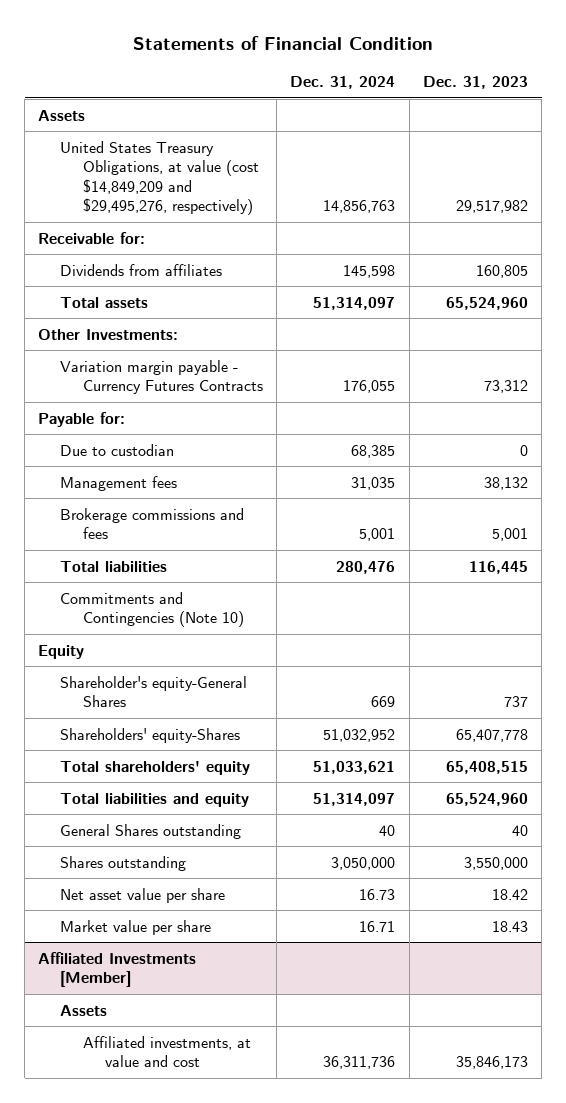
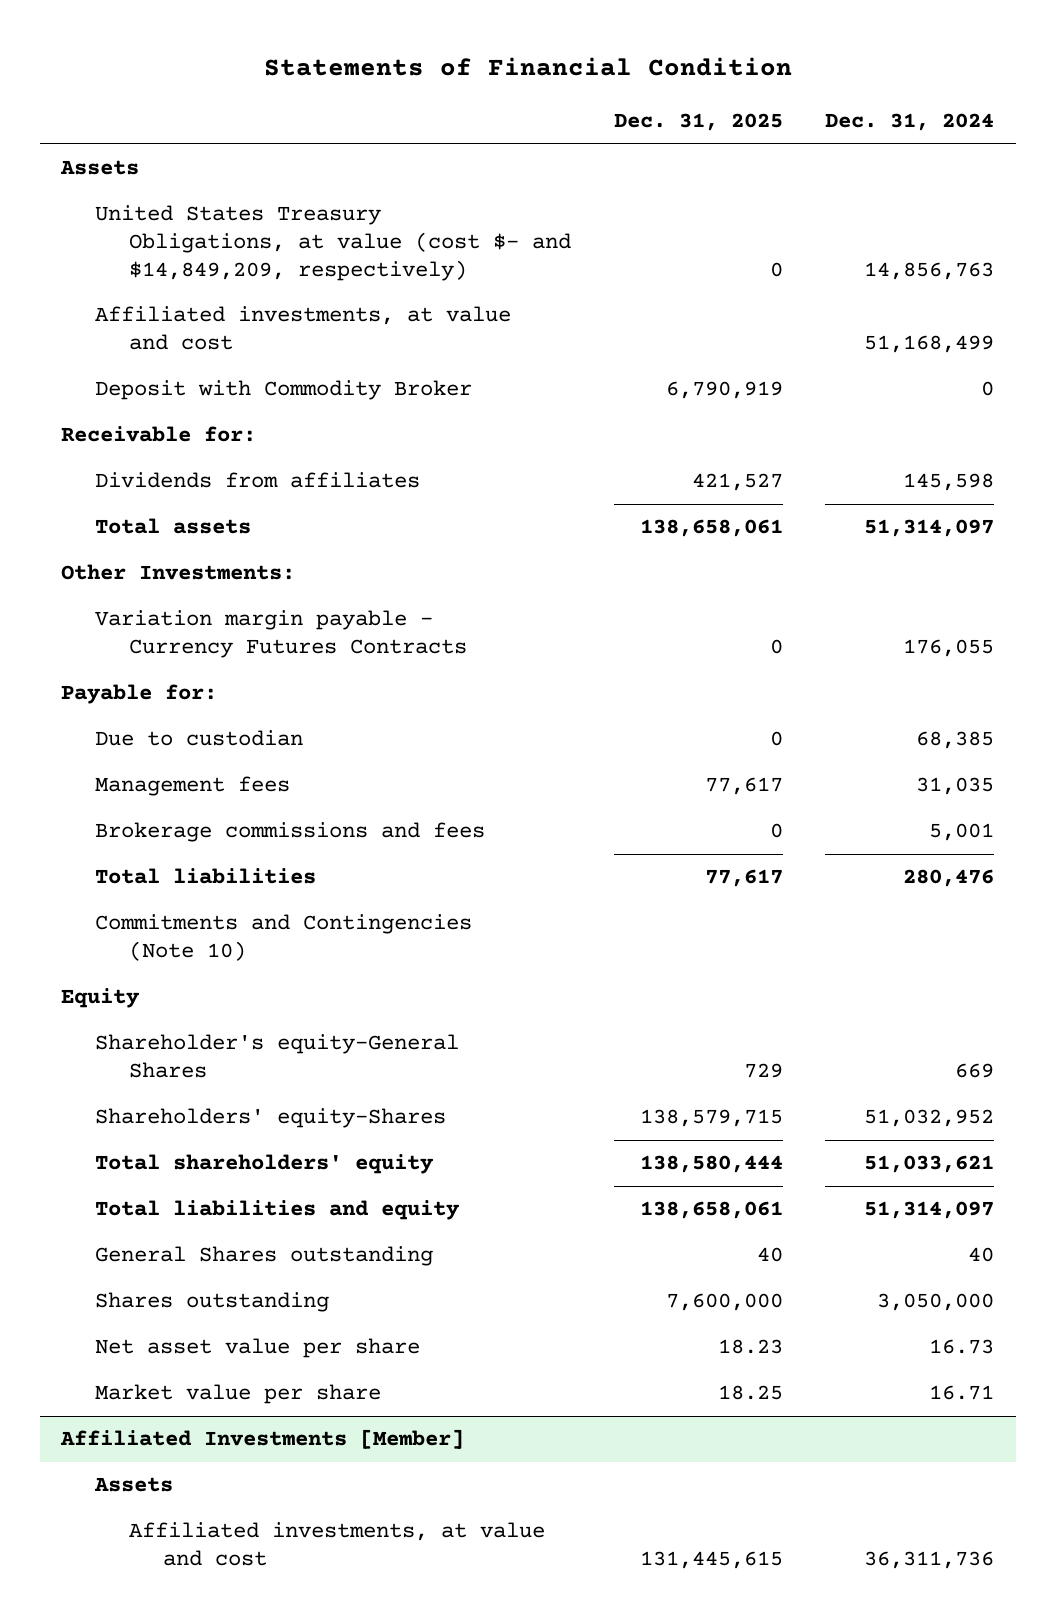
[422,76,528,90] Dec. 31, 2023 -> none
none -> [613,113,783,132] Dec. 31, 2025
[60,140,259,216] United States Treasury Obligations, at value (cost $14,849,209 and $29,495,276, respectively) -> [95,205,571,282] United States Treasury Obligations, at value (cost $- and $14,849,209, respectively)
none -> [95,306,512,351] Affiliated investments, at value and cost
none -> [95,380,473,401] Deposit with Commodity Broker

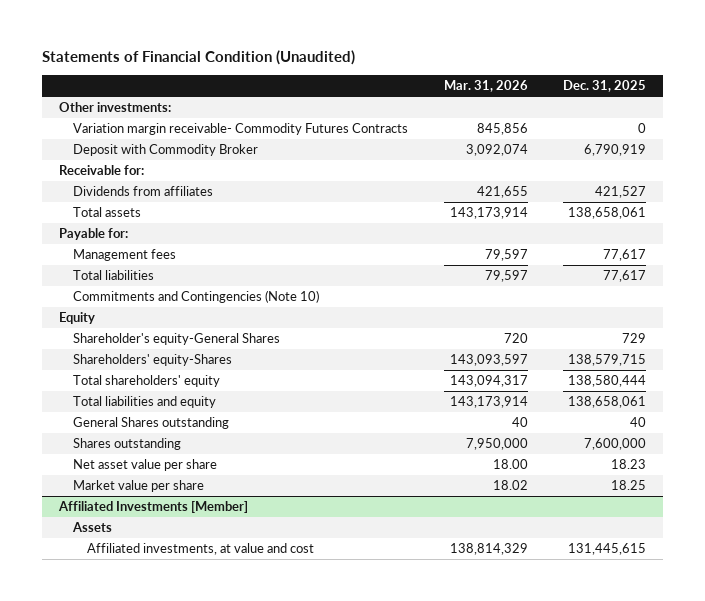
[263,57,792,77] Statements of Financial Condition -> [41,50,355,66] Statements of Financial Condition (Unaudited)
[825,113,995,132] Dec. 31, 2024 -> none
none -> [443,80,528,93] Mar. 31, 2026
[60,160,140,176] Assets -> none
[95,205,571,282] United States Treasury Obligations, at value (cost $- and $14,849,209, respectively) -> none
[95,306,512,351] Affiliated investments, at value and cost -> none
none -> [59,102,172,113] Other investments:
none -> [73,123,409,136] Variation margin receivable- Commodity Futures Contracts
[61,564,296,581] Other Investments: -> none
[95,610,467,659] Variation margin payable - Currency Futures Contracts -> none
[95,730,304,747] Due to custodian -> none
[95,822,486,843] Brokerage commissions and fees -> none

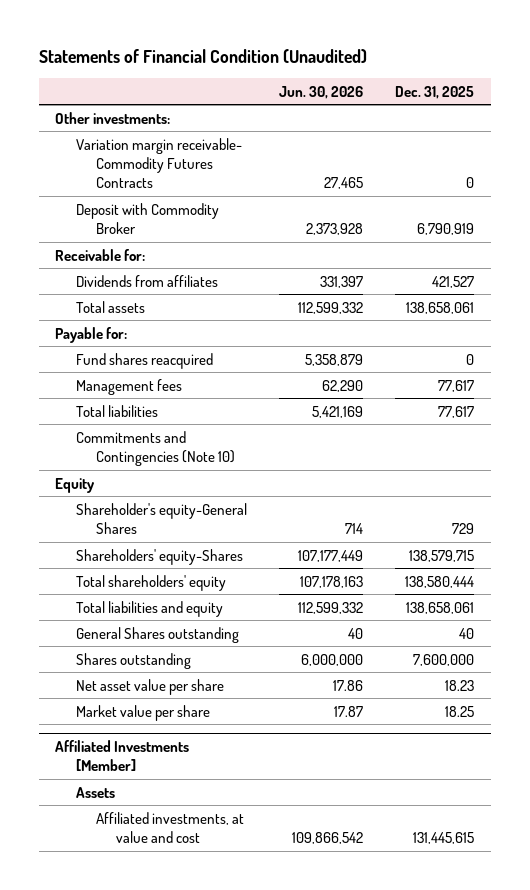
[443,80,528,93] Mar. 31, 2026 -> none
none -> [278,85,363,99] Jun. 30, 2026
none -> [75,352,213,369] Fund shares reacquired

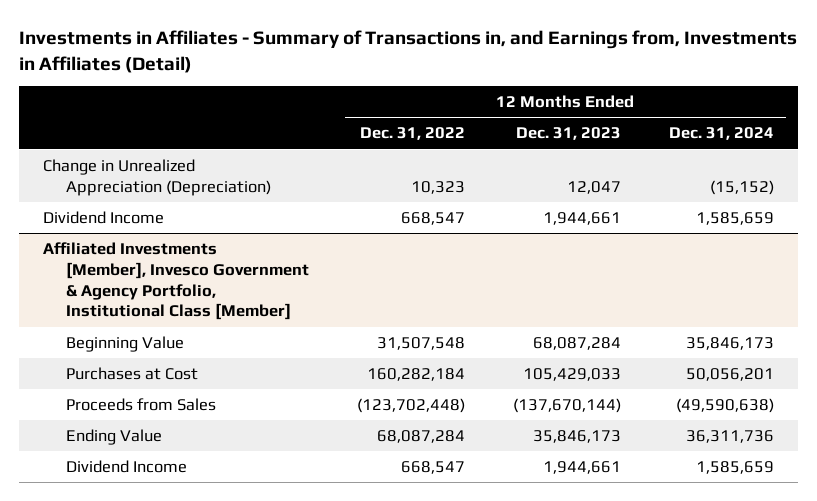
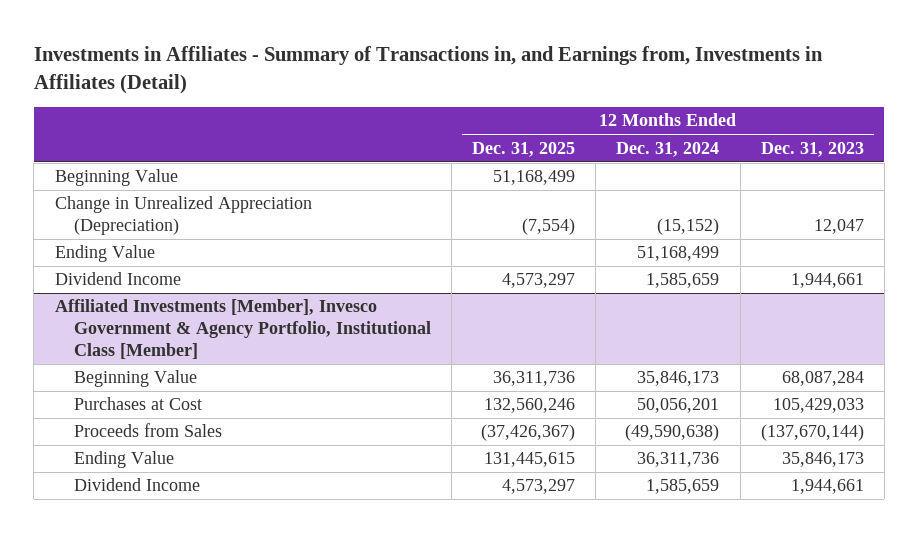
[359,127,465,141] Dec. 31, 2022 -> none
none -> [471,141,575,157] Dec. 31, 2025
none -> [54,169,178,187] Beginning Value
none -> [54,245,155,263] Ending Value

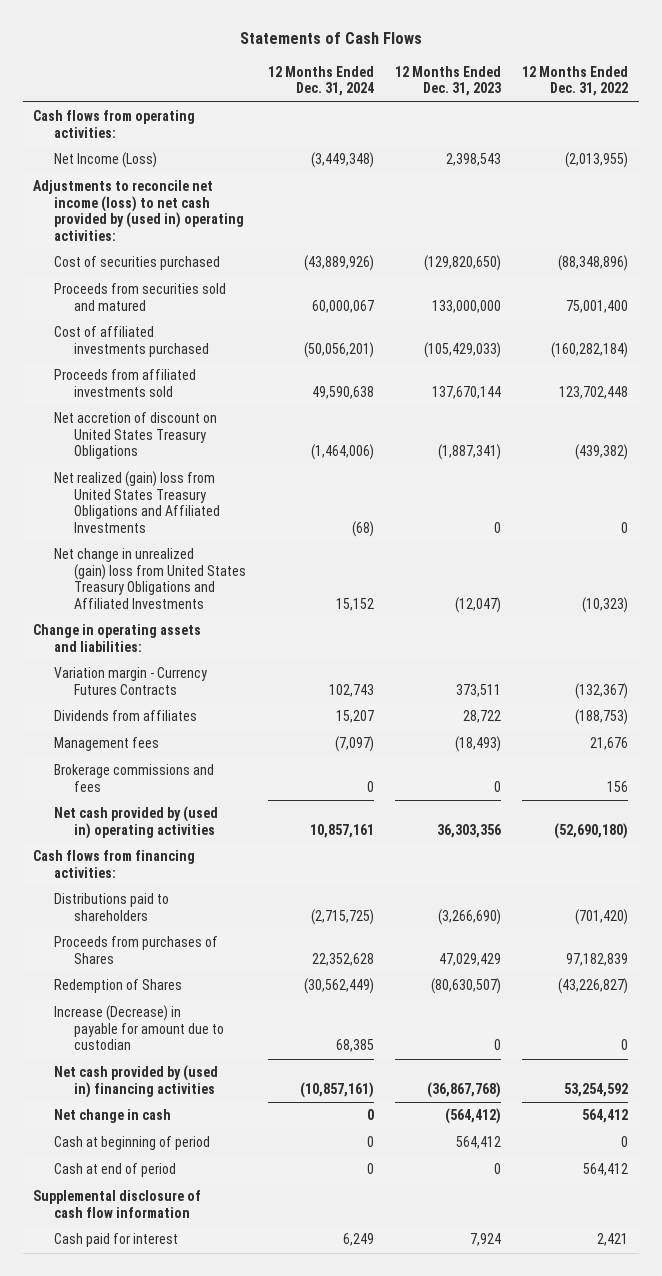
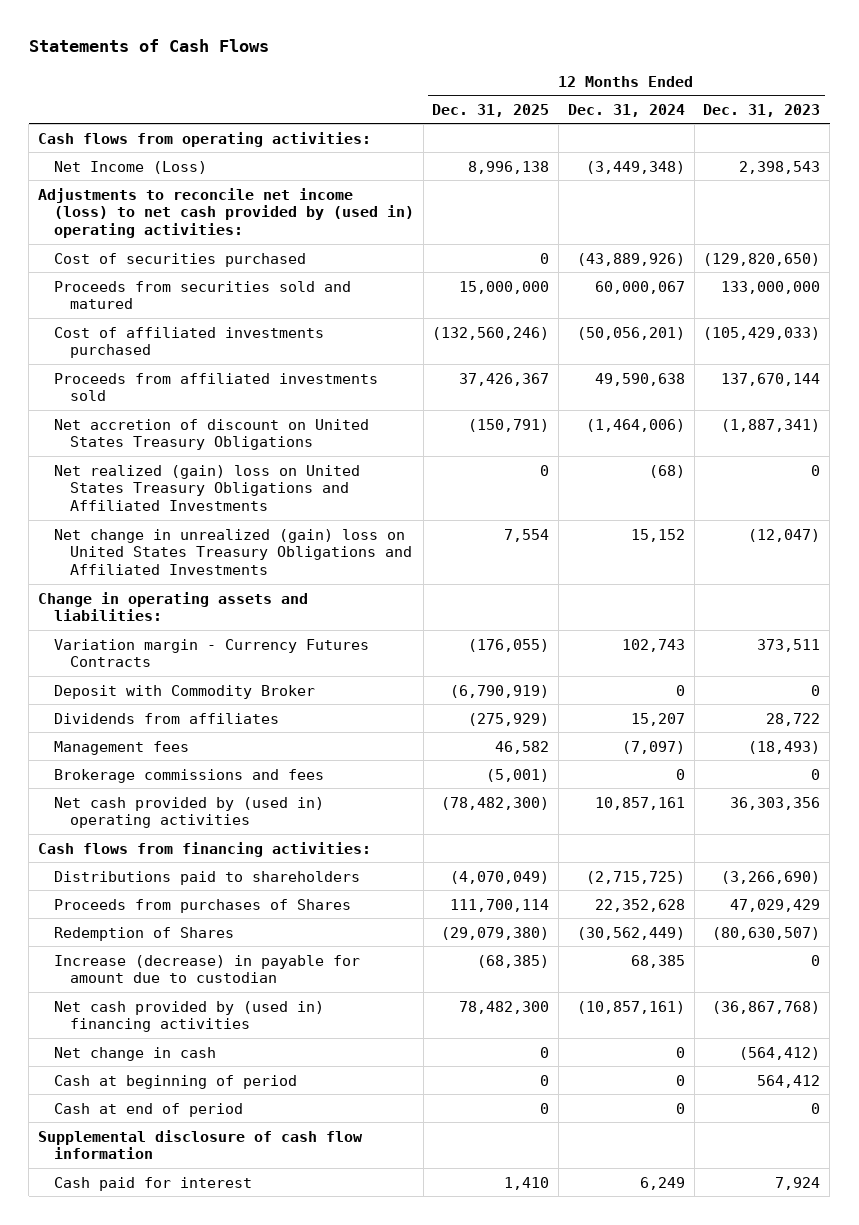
[522,65,629,97] 12 Months Ended Dec. 31, 2022 -> none
none -> [432,103,550,117] Dec. 31, 2025
[53,471,221,533] Net realized (gain) loss from United States Treasury Obligations and Affiliated Investments -> [53,464,360,511] Net realized (gain) loss on United States Treasury Obligations and Affiliated Investments
[53,548,247,609] Net change in unrealized (gain) loss from United States Treasury Obligations and Affiliated Investments -> [53,528,412,575] Net change in unrealized (gain) loss on United States Treasury Obligations and Affiliated Investments
none -> [53,684,315,699] Deposit with Commodity Broker
[53,1005,225,1051] Increase (Decrease) in payable for amount due to custodian -> [53,954,360,984] Increase (decrease) in payable for amount due to custodian

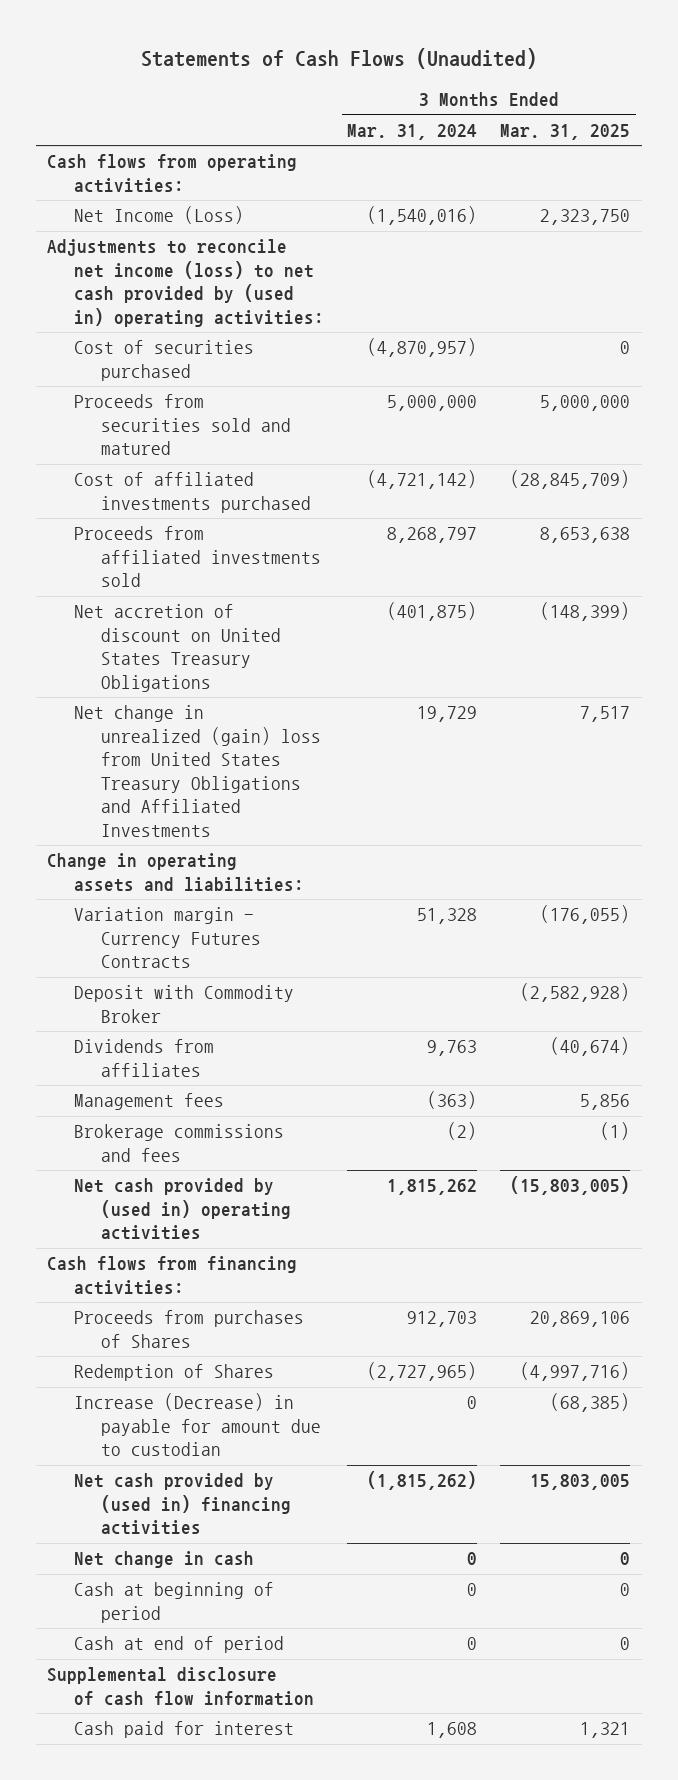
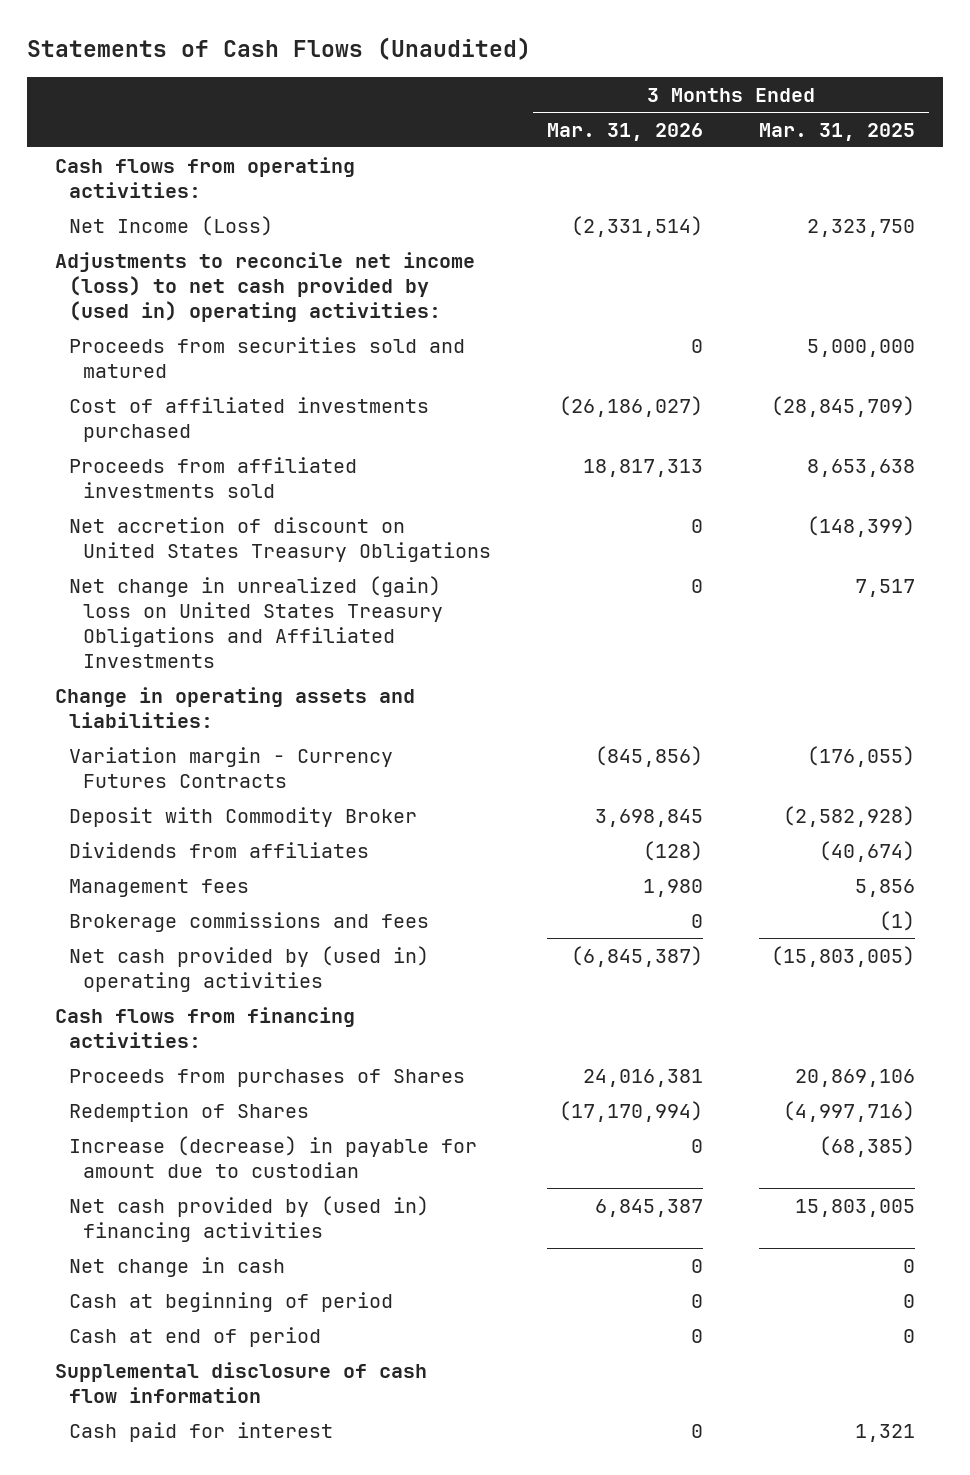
[347,123,478,140] Mar. 31, 2024 -> none
none -> [547,122,704,141] Mar. 31, 2026
[74,340,255,381] Cost of securities purchased -> none
[74,705,322,837] Net change in unrealized (gain) loss from United States Treasury Obligations and Affiliated Investments -> [68,575,444,668] Net change in unrealized (gain) loss on United States Treasury Obligations and Affiliated Investments
[74,1393,322,1457] Increase (Decrease) in payable for amount due to custodian -> [68,1135,477,1178] Increase (decrease) in payable for amount due to custodian

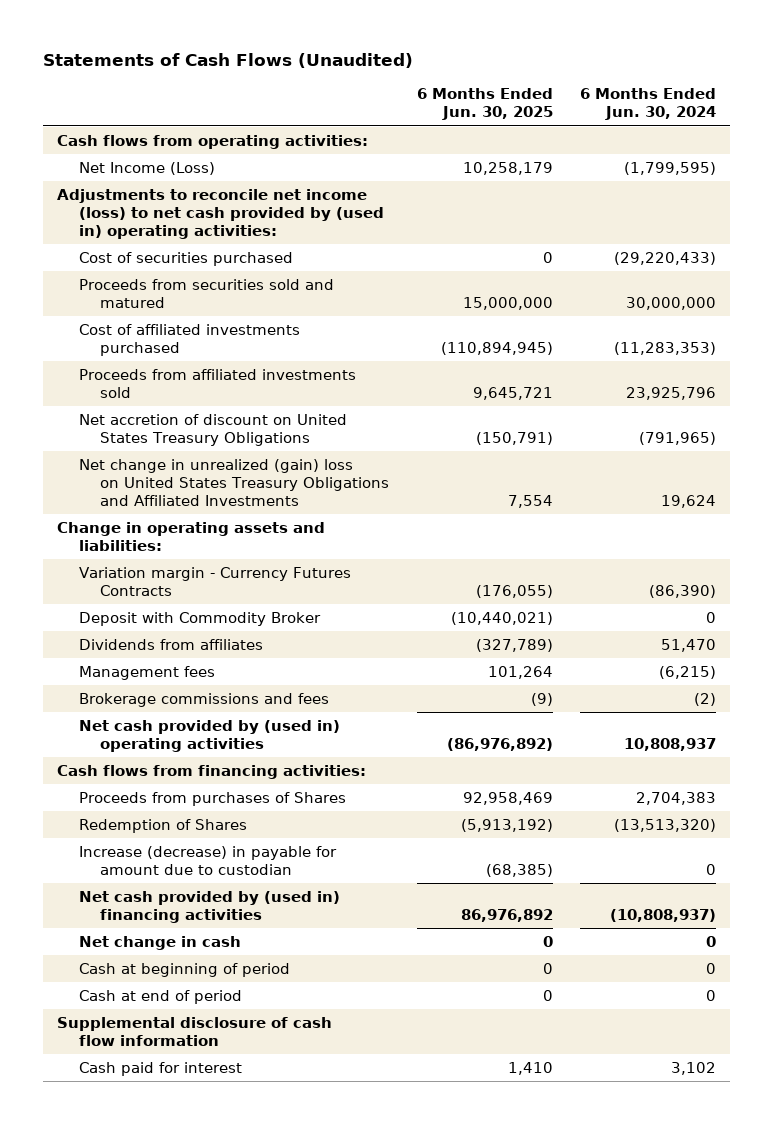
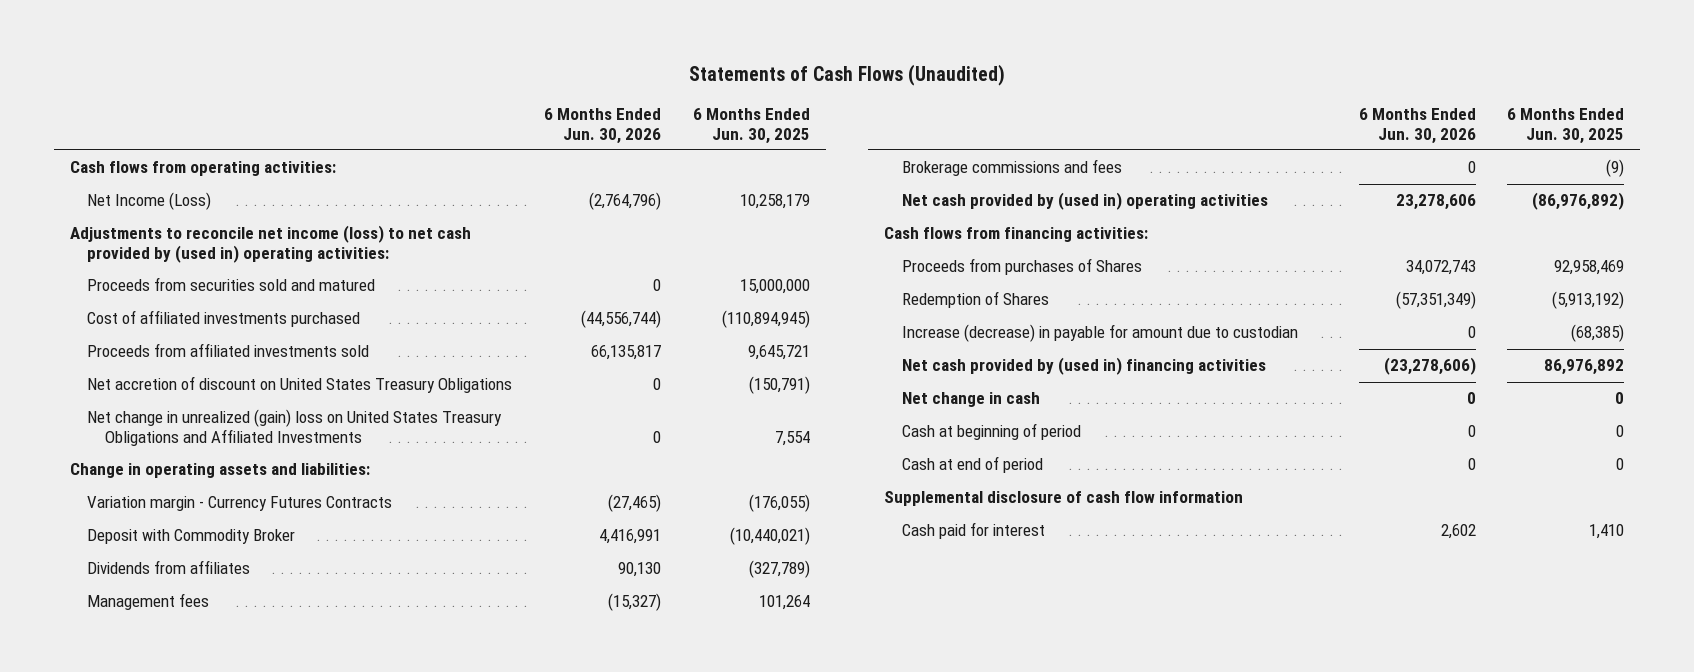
[580,88,717,121] 6 Months Ended Jun. 30, 2024 -> none
none -> [544,108,662,144] 6 Months Ended Jun. 30, 2026
[78,252,293,267] Cost of securities purchased -> none

